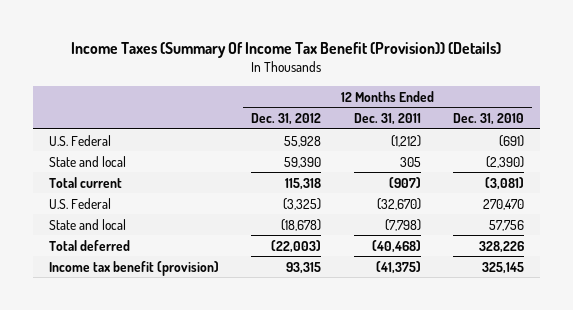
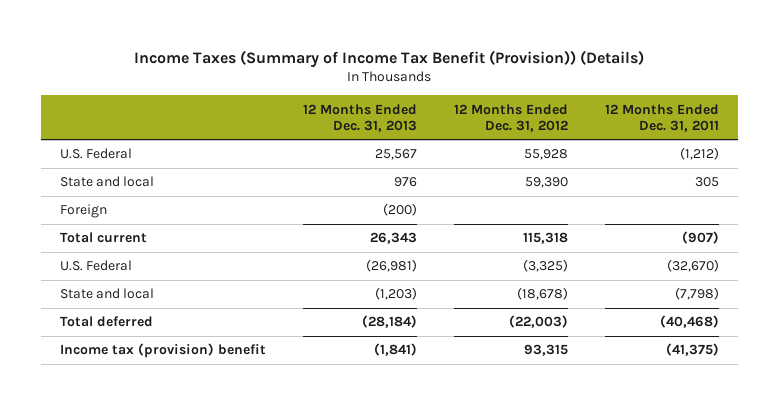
[71,41,502,58] Income Taxes (Summary Of Income Tax Benefit (Provision)) (Details) -> [134,49,645,68] Income Taxes (Summary of Income Tax Benefit (Provision)) (Details)
[453,113,525,126] Dec. 31, 2010 -> none
none -> [302,103,417,133] 12 Months Ended Dec. 31, 2013
none -> [59,204,107,219] Foreign
[48,260,219,276] Income tax benefit (provision) -> [59,343,266,359] Income tax (provision) benefit

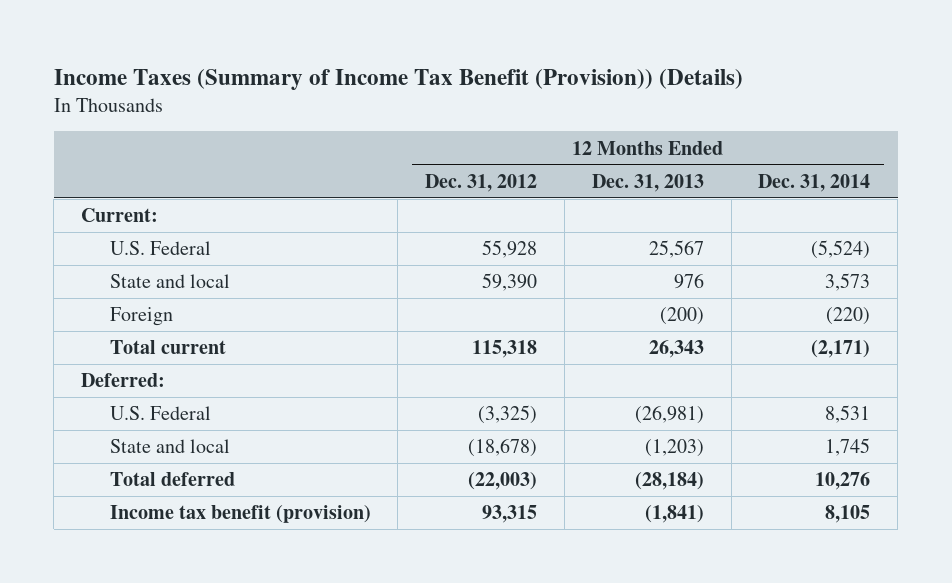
[605,103,720,133] 12 Months Ended Dec. 31, 2011 -> none
none -> [758,173,871,192] Dec. 31, 2014
none -> [81,208,159,223] Current:
none -> [81,373,166,388] Deferred:
[59,343,266,359] Income tax (provision) benefit -> [109,505,371,524] Income tax benefit (provision)

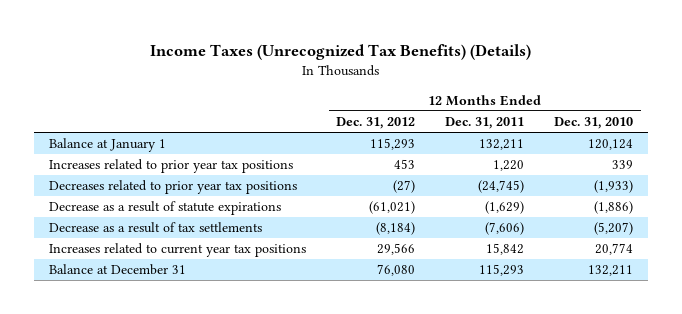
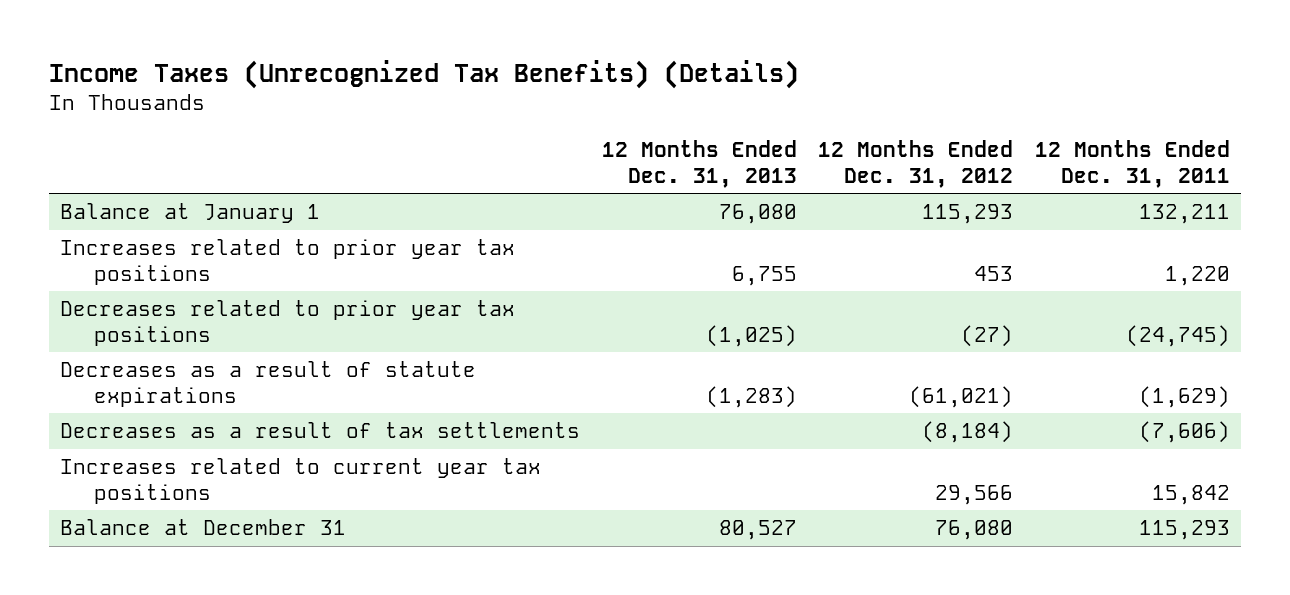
[554,117,634,130] Dec. 31, 2010 -> none
none -> [601,139,797,188] 12 Months Ended Dec. 31, 2013
[49,201,282,216] Decrease as a result of statute expirations -> [59,361,476,408] Decreases as a result of statute expirations
[49,222,263,234] Decrease as a result of tax settlements -> [59,422,580,439] Decreases as a result of tax settlements

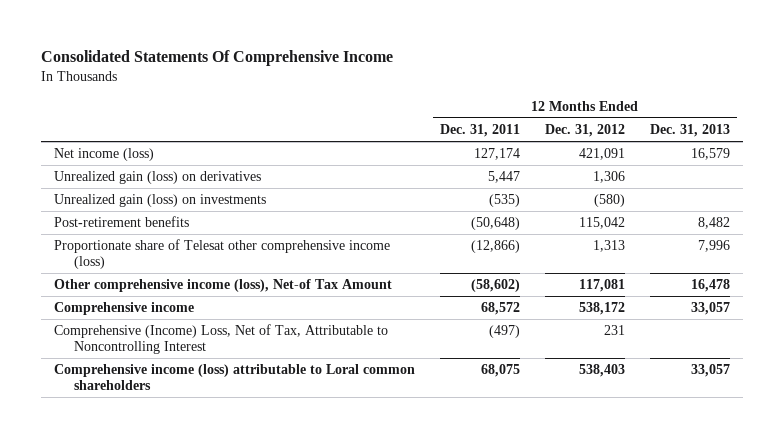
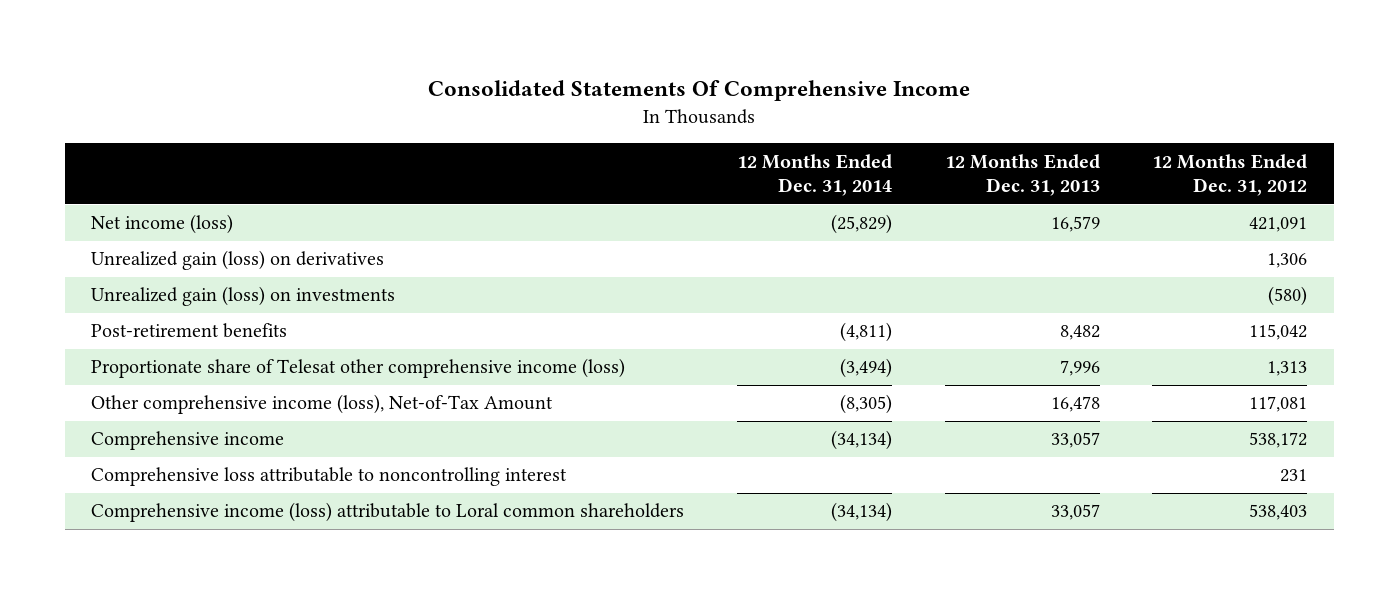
[439,124,520,138] Dec. 31, 2011 -> none
none -> [736,153,892,197] 12 Months Ended Dec. 31, 2014
[53,279,392,293] Other comprehensive income (loss), Net-of Tax Amount -> [91,394,554,415] Other comprehensive income (loss), Net-of-Tax Amount
[53,324,388,354] Comprehensive (Income) Loss, Net of Tax, Attributable to Noncontrolling Interest -> [91,467,568,487] Comprehensive loss attributable to noncontrolling interest

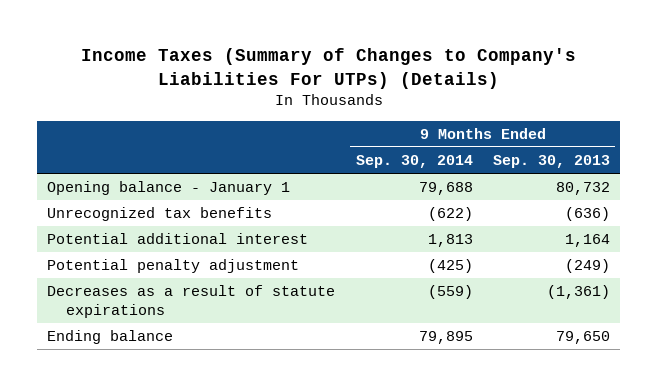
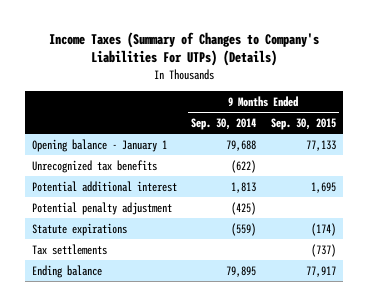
[492,155,610,169] Sep. 30, 2013 -> none
none -> [270,117,336,130] Sep. 30, 2015
[47,285,336,319] Decreases as a result of statute expirations -> [32,222,128,236] Statute expirations
none -> [32,243,108,255] Tax settlements

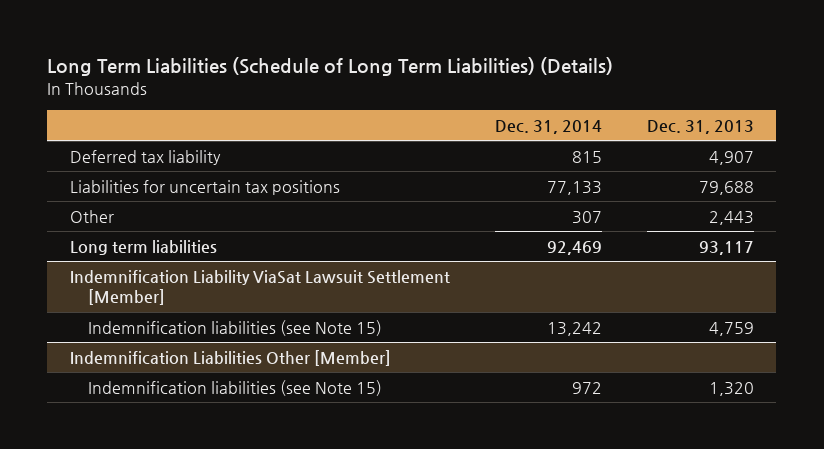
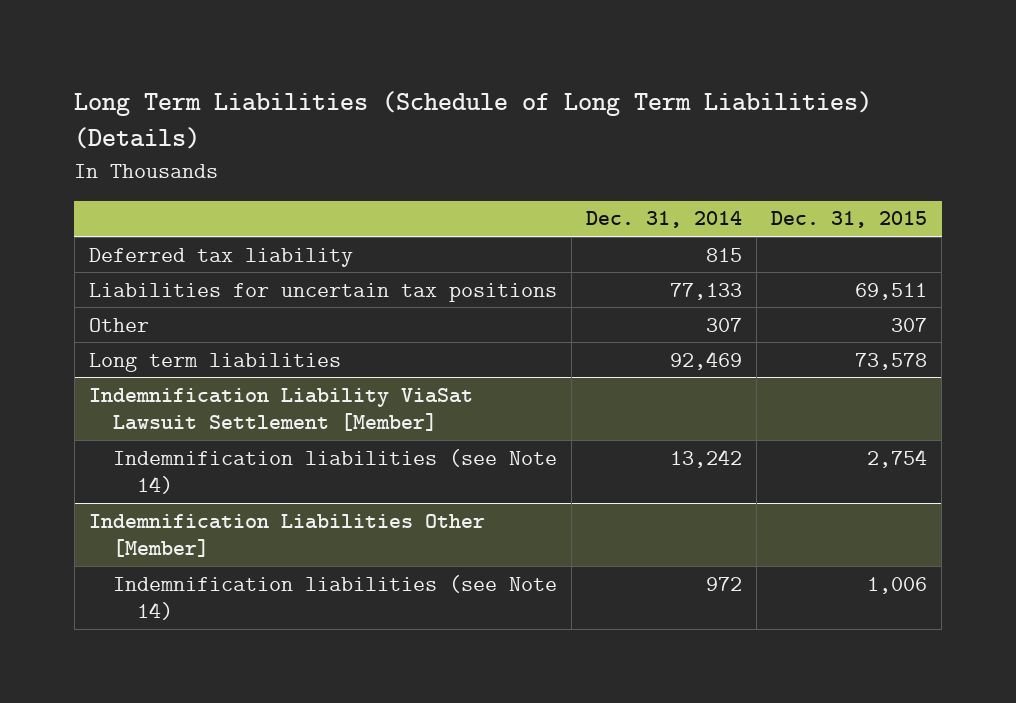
[646,119,754,134] Dec. 31, 2013 -> none
none -> [771,211,928,229] Dec. 31, 2015
[87,319,382,336] Indemnification liabilities (see Note 15) -> [112,448,557,495] Indemnification liabilities (see Note 14)
[87,379,382,396] Indemnification liabilities (see Note 15) -> [112,574,557,621] Indemnification liabilities (see Note 14)

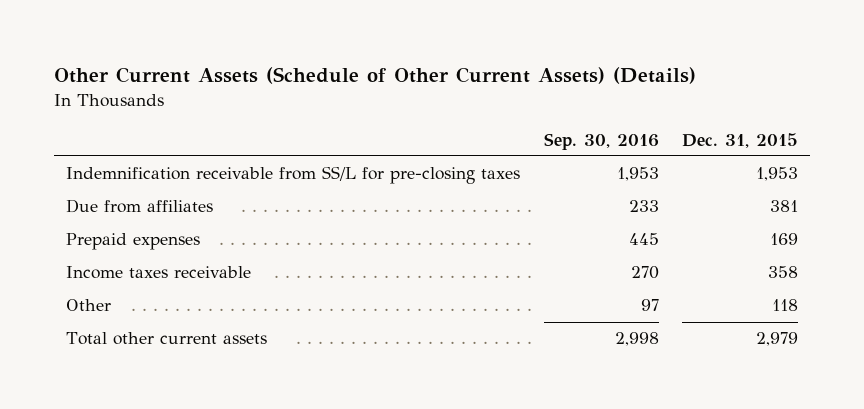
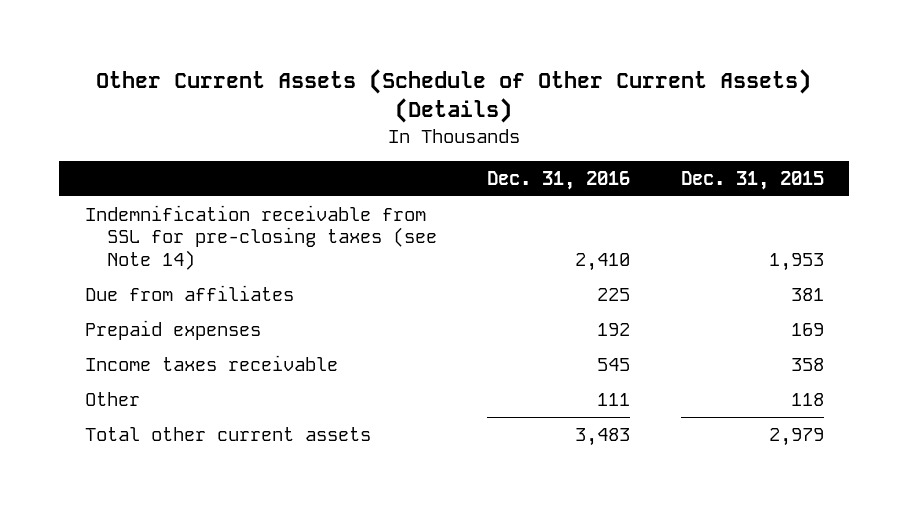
[543,132,659,150] Sep. 30, 2016 -> none
none -> [487,171,631,191] Dec. 31, 2016
[66,166,521,185] Indemnification receivable from SS/L for pre-closing taxes -> [84,204,438,270] Indemnification receivable from SSL for pre-closing taxes (see Note 14)

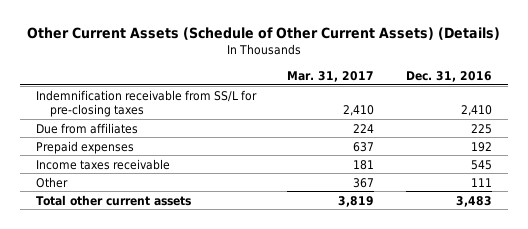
[680,171,824,191] Dec. 31, 2015 -> none
none -> [287,70,375,82] Mar. 31, 2017
[84,204,438,270] Indemnification receivable from SSL for pre-closing taxes (see Note 14) -> [35,89,257,118] Indemnification receivable from SS/L for pre-closing taxes

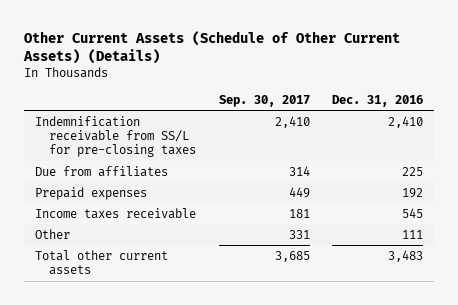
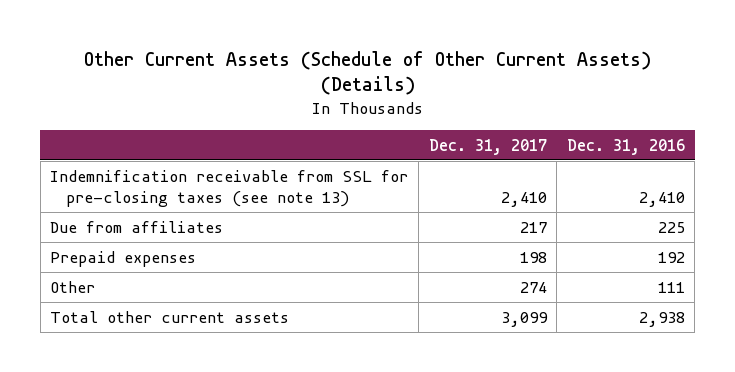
[218,94,310,107] Sep. 30, 2017 -> none
none -> [428,138,547,155] Dec. 31, 2017
[35,115,196,158] Indemnification receivable from SS/L for pre-closing taxes -> [50,169,409,207] Indemnification receivable from SSL for pre-closing taxes (see note 13)
[35,207,197,219] Income taxes receivable -> none
[387,249,423,262] 3,483 -> [638,311,685,327] 2,938

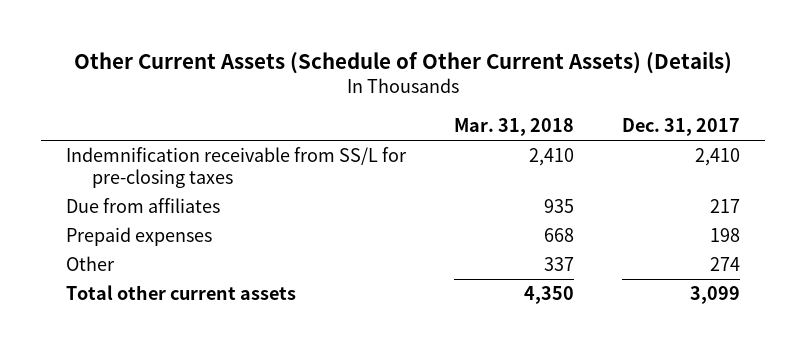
[566,138,685,155] Dec. 31, 2016 -> none
none -> [454,118,575,137] Mar. 31, 2018
[50,169,409,207] Indemnification receivable from SSL for pre-closing taxes (see note 13) -> [65,147,407,189] Indemnification receivable from SS/L for pre-closing taxes

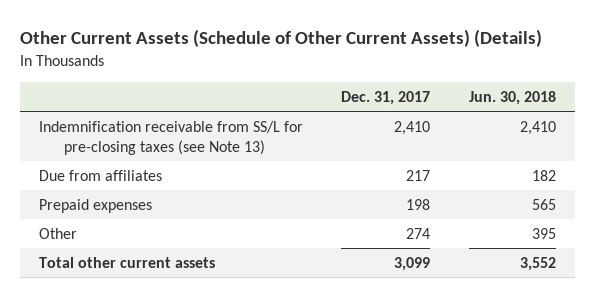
[454,118,575,137] Mar. 31, 2018 -> none
none -> [468,90,556,105] Jun. 30, 2018
[65,147,407,189] Indemnification receivable from SS/L for pre-closing taxes -> [38,120,303,155] Indemnification receivable from SS/L for pre-closing taxes (see Note 13)

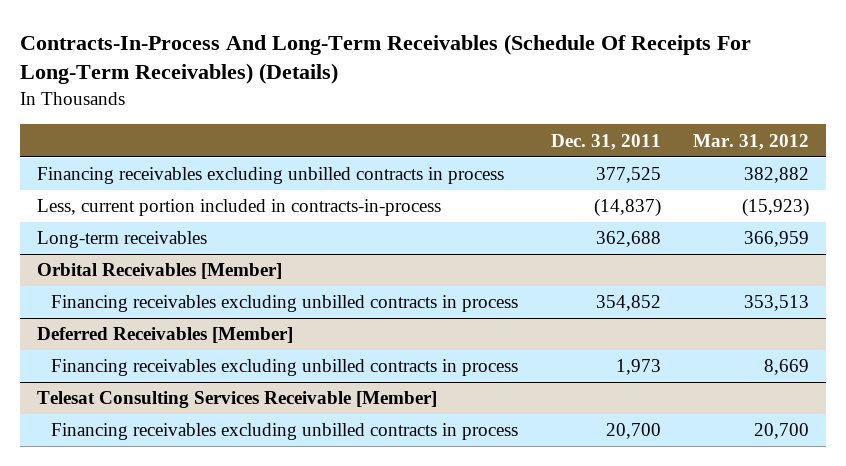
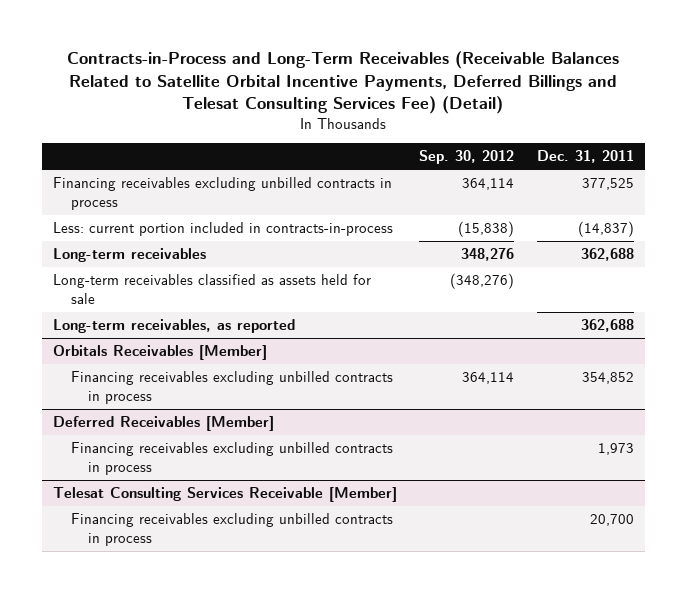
[20,33,752,85] Contracts-In-Process And Long-Term Receivables (Schedule Of Receipts For Long-Term Receivables) (Details) -> [67,51,620,115] Contracts-in-Process and Long-Term Receivables (Receivable Balances Related to Satellite Orbital Incentive Payments, Deferred Billings and Telesat Consulting Services Fee) (Detail)
[693,133,810,150] Mar. 31, 2012 -> none
none -> [419,150,515,165] Sep. 30, 2012
[36,199,441,217] Less, current portion included in contracts-in-process -> [53,222,394,237] Less: current portion included in contracts-in-process
none -> [53,274,372,304] Long-term receivables classified as assets held for sale
none -> [53,319,296,334] Long-term receivables, as reported
[36,263,282,280] Orbital Receivables [Member] -> [53,345,268,361] Orbitals Receivables [Member]

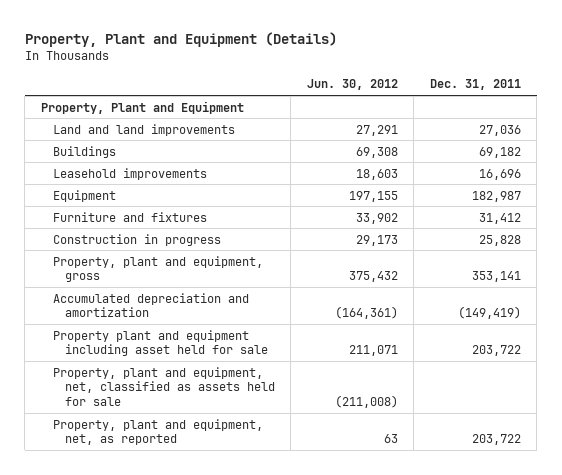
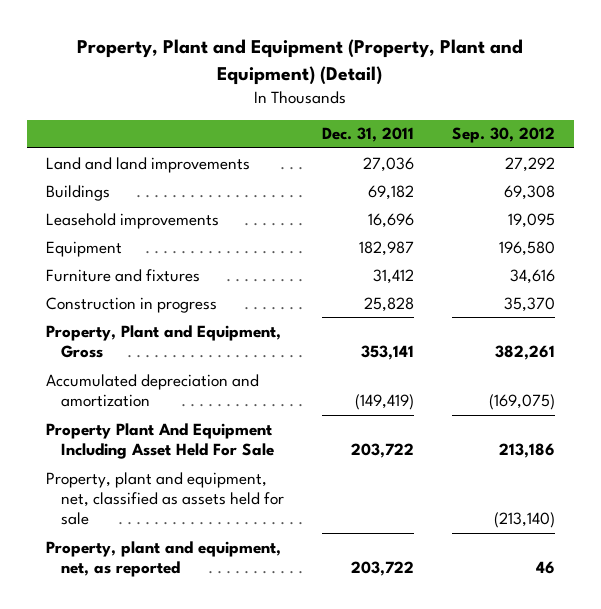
[24,31,337,47] Property, Plant and Equipment (Details) -> [77,39,524,85] Property, Plant and Equipment (Property, Plant and Equipment) (Detail)
[306,79,398,91] Jun. 30, 2012 -> none
none -> [451,127,555,144] Sep. 30, 2012
[40,100,244,114] Property, Plant and Equipment -> none
[52,255,263,283] Property, plant and equipment, gross -> [45,324,281,359] Property, Plant and Equipment, Gross
[52,329,268,357] Property plant and equipment including asset held for sale -> [45,422,274,460] Property Plant And Equipment Including Asset Held For Sale

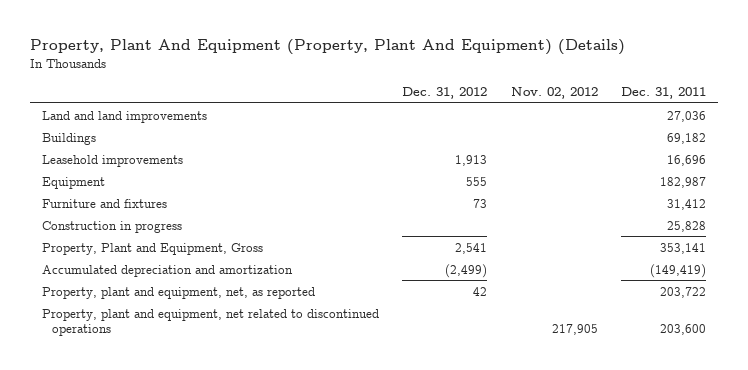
[77,39,524,85] Property, Plant and Equipment (Property, Plant and Equipment) (Detail) -> [30,39,626,56] Property, Plant And Equipment (Property, Plant And Equipment) (Details)
[451,127,555,144] Sep. 30, 2012 -> none
none -> [402,87,488,100] Dec. 31, 2012
none -> [510,87,598,100] Nov. 02, 2012
[45,422,274,460] Property Plant And Equipment Including Asset Held For Sale -> none
[45,471,284,526] Property, plant and equipment, net, classified as assets held for sale -> none
none -> [41,308,379,337] Property, plant and equipment, net related to discontinued operations

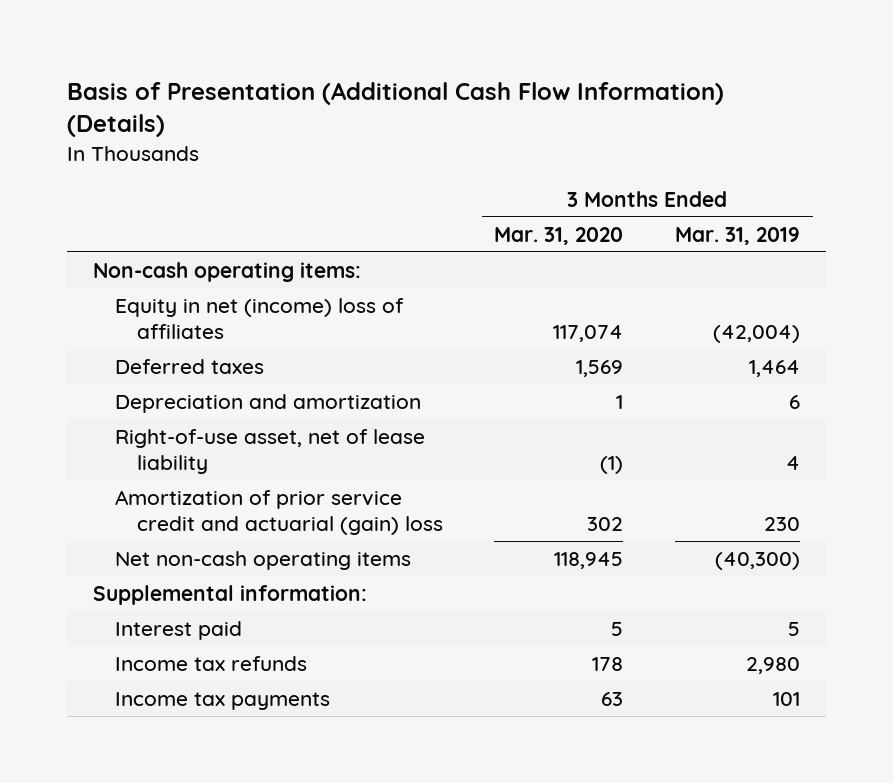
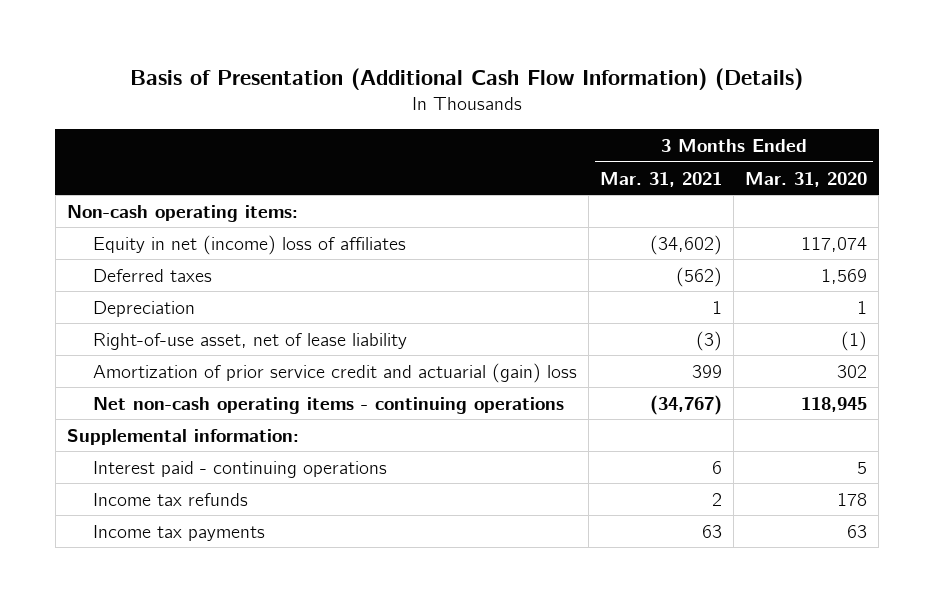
[674,226,800,245] Mar. 31, 2019 -> none
none -> [600,171,723,187] Mar. 31, 2021
[114,393,421,413] Depreciation and amortization -> [93,300,196,317] Depreciation
[114,550,411,570] Net non-cash operating items -> [93,396,565,414] Net non-cash operating items - continuing operations
[114,620,242,640] Interest paid -> [93,460,388,478] Interest paid - continuing operations

